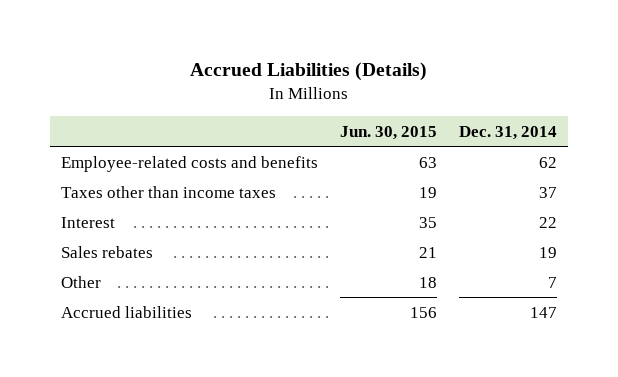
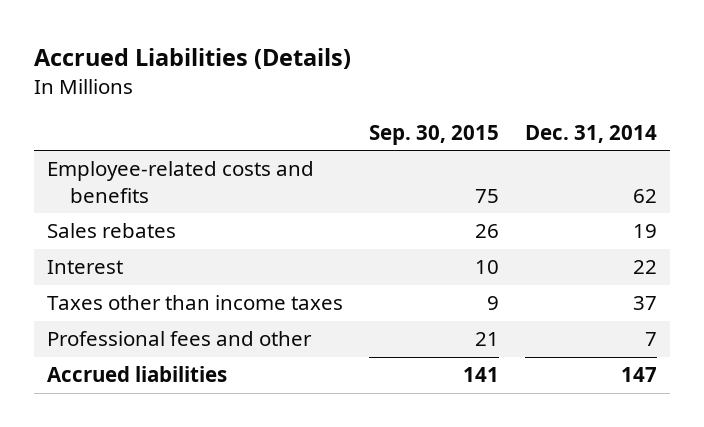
[339,125,437,140] Jun. 30, 2015 -> none
none -> [369,124,500,145] Sep. 30, 2015
[60,275,101,288] Other -> none
[60,216,115,228] Interest -> [47,260,124,275] Interest
[60,185,276,198] Taxes other than income taxes -> [47,295,344,311] Taxes other than income taxes
none -> [47,331,313,347] Professional fees and other

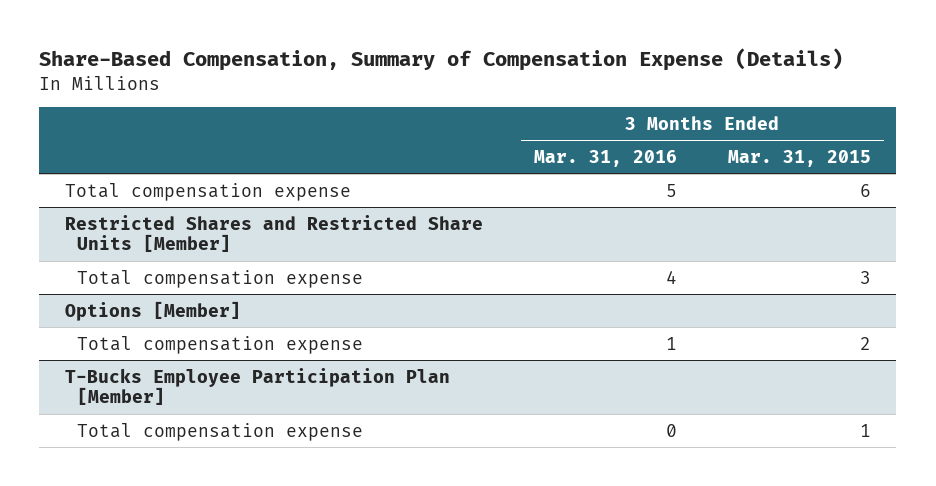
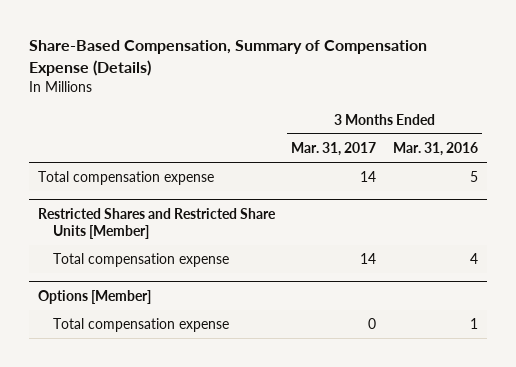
[727,149,871,167] Mar. 31, 2015 -> none
none -> [291,142,377,157] Mar. 31, 2017
[64,367,450,406] T-Bucks Employee Participation Plan [Member] -> none
[77,422,364,441] Total compensation expense -> none

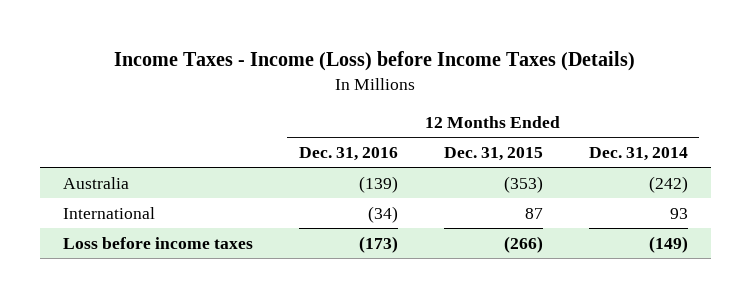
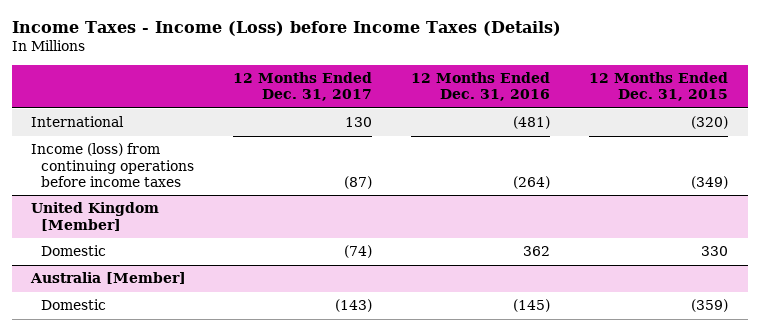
[588,146,688,161] Dec. 31, 2014 -> none
none -> [232,72,372,102] 12 Months Ended Dec. 31, 2017
[62,176,129,189] Australia -> none
[367,205,398,223] (34) -> [513,116,551,130] (481)
[524,207,543,219] 87 -> [691,116,729,130] (320)
[62,236,253,249] Loss before income taxes -> [31,143,194,187] Income (loss) from continuing operations before income taxes
[358,235,398,253] (173) -> [513,175,551,189] (264)
[503,235,543,253] (266) -> [691,175,729,189] (349)
none -> [31,202,160,231] United Kingdom [Member]
none -> [40,245,106,257] Domestic
none -> [30,272,187,285] Australia [Member]
none -> [40,299,106,311] Domestic

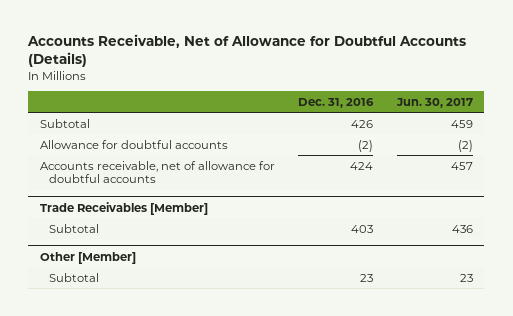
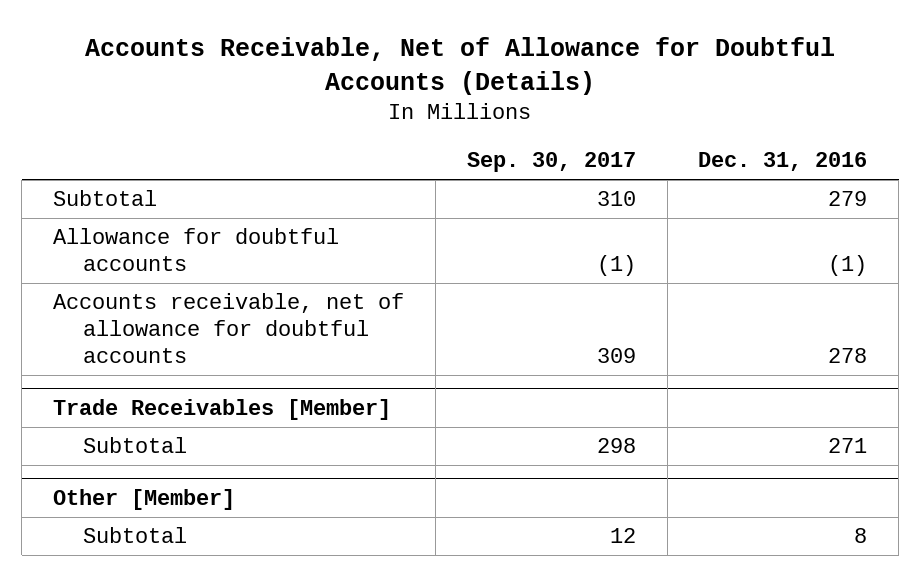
[395,97,473,108] Jun. 30, 2017 -> none
none -> [466,152,636,173] Sep. 30, 2017
[351,119,374,128] 426 -> [828,191,868,207] 279
[358,139,374,152] (2) -> [828,255,868,277] (1)
[350,161,374,170] 424 -> [828,348,868,364] 278
[351,224,374,233] 403 -> [828,438,868,454] 271
[360,273,374,282] 23 -> [854,528,868,544] 8

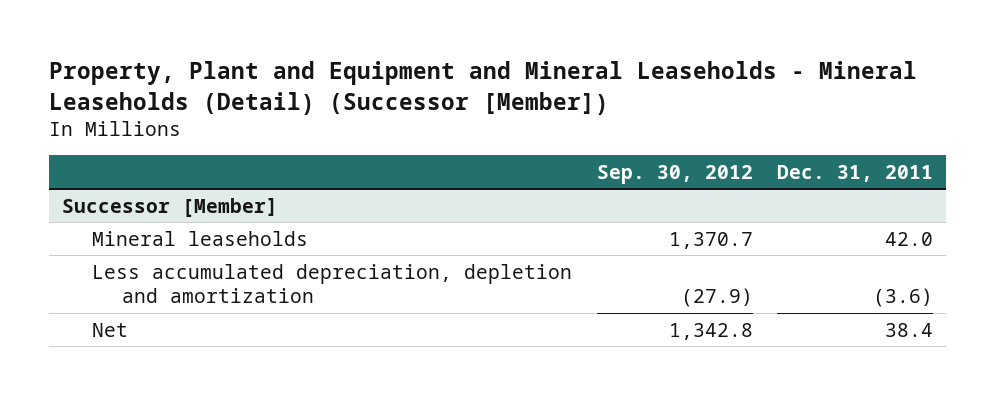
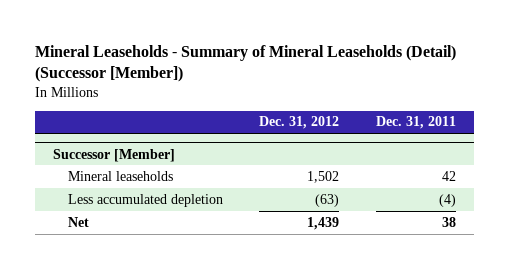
[49,61,918,115] Property, Plant and Equipment and Mineral Leaseholds - Mineral Leaseholds (Detail) (Successor [Member]) -> [35,44,457,83] Mineral Leaseholds - Summary of Mineral Leaseholds (Detail) (Successor [Member])
[596,164,753,184] Sep. 30, 2012 -> none
none -> [259,116,340,130] Dec. 31, 2012
[885,231,934,246] 42.0 -> [441,170,456,181] 42
[91,263,572,304] Less accumulated depreciation, depletion and amortization -> [67,193,223,207] Less accumulated depletion
[873,288,934,308] (3.6) -> [438,193,456,207] (4)
[885,322,934,337] 38.4 -> [441,216,456,227] 38

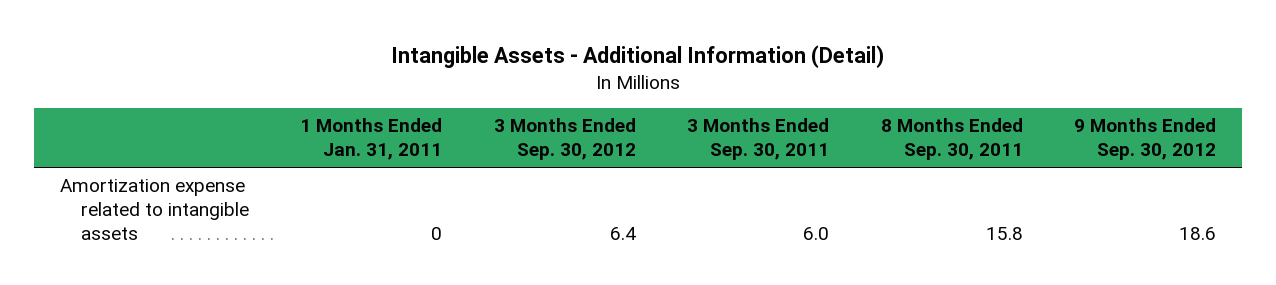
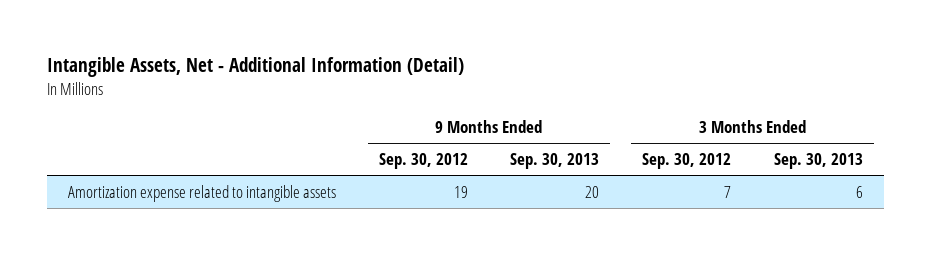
[391,45,885,69] Intangible Assets - Additional Information (Detail) -> [46,57,464,78] Intangible Assets, Net - Additional Information (Detail)
[300,118,443,161] 1 Months Ended Jan. 31, 2011 -> none
[687,118,830,161] 3 Months Ended Sep. 30, 2011 -> none
[880,118,1023,161] 8 Months Ended Sep. 30, 2011 -> none
none -> [510,153,600,170] Sep. 30, 2013
none -> [773,153,863,170] Sep. 30, 2013
[609,227,636,241] 6.4 -> [724,185,732,198] 7
[1179,227,1217,241] 18.6 -> [453,185,468,198] 19

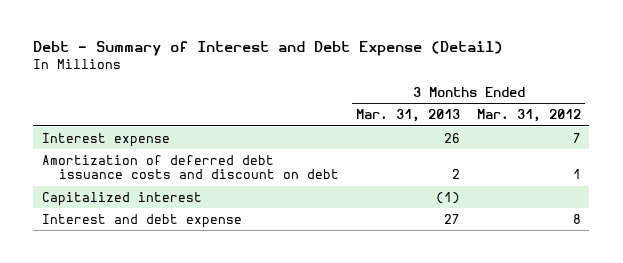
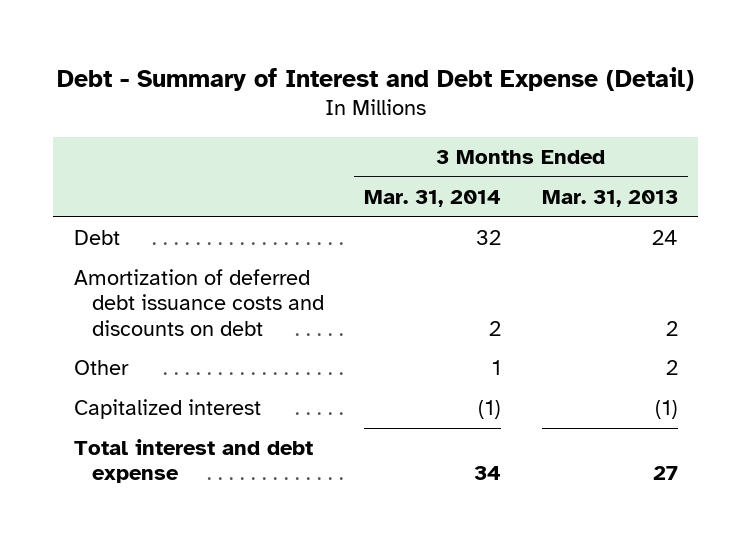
[476,109,581,123] Mar. 31, 2012 -> none
none -> [364,190,502,208] Mar. 31, 2014
[41,132,170,147] Interest expense -> none
none -> [73,230,120,246] Debt
[41,154,340,180] Amortization of deferred debt issuance costs and discount on debt -> [73,269,324,336] Amortization of deferred debt issuance costs and discounts on debt
none -> [73,360,129,376] Other
[41,213,242,228] Interest and debt expense -> [73,439,313,484] Total interest and debt expense

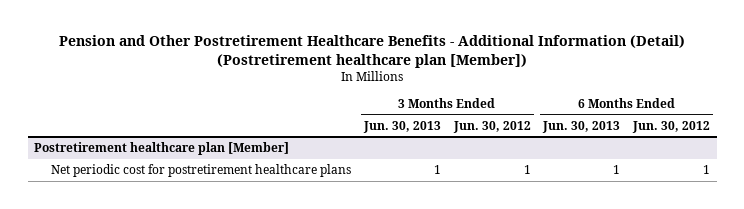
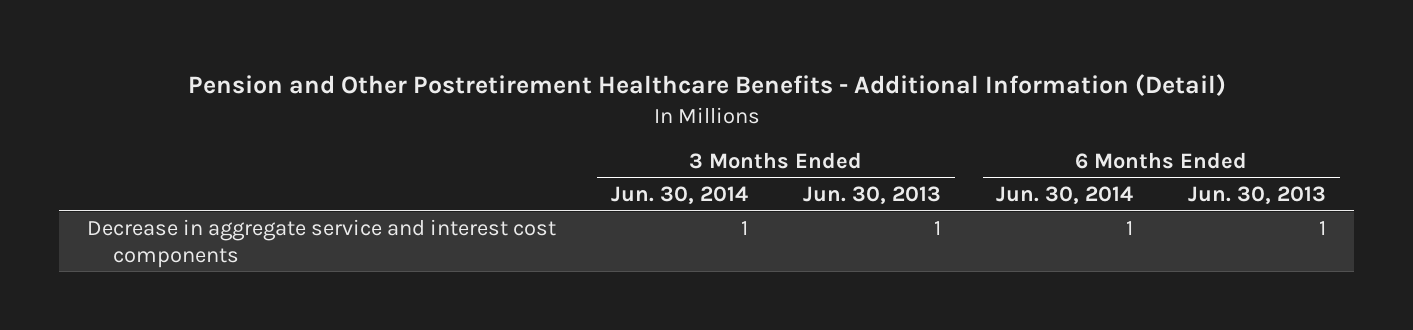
[59,35,686,68] Pension and Other Postretirement Healthcare Benefits - Additional Information (Detail) (Postretirement healthcare plan [Member]) -> [187,74,1226,97] Pension and Other Postretirement Healthcare Benefits - Additional Information (Detail)
[452,120,531,133] Jun. 30, 2012 -> none
[632,120,711,133] Jun. 30, 2012 -> none
none -> [611,186,749,205] Jun. 30, 2014
none -> [996,186,1134,205] Jun. 30, 2014
[33,142,289,156] Postretirement healthcare plan [Member] -> none
[50,164,351,178] Net periodic cost for postretirement healthcare plans -> [86,219,556,268] Decrease in aggregate service and interest cost components

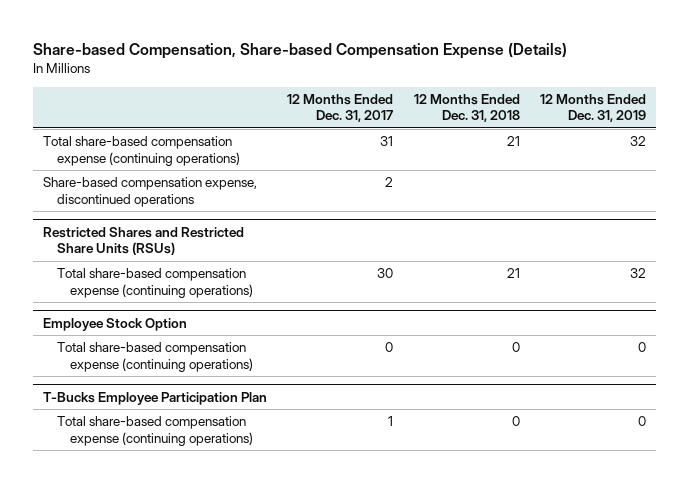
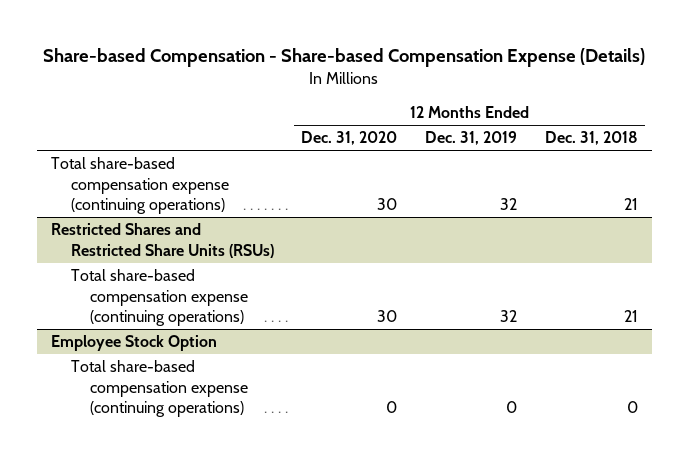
[33,42,568,59] Share-based Compensation, Share-based Compensation Expense (Details) -> [43,48,646,68] Share-based Compensation - Share-based Compensation Expense (Details)
[287,93,394,123] 12 Months Ended Dec. 31, 2017 -> none
none -> [301,131,398,146] Dec. 31, 2020
[43,177,258,207] Share-based compensation expense, discontinued operations -> none
[43,391,268,405] T-Bucks Employee Participation Plan -> none
[56,416,253,446] Total share-based compensation expense (continuing operations) -> none

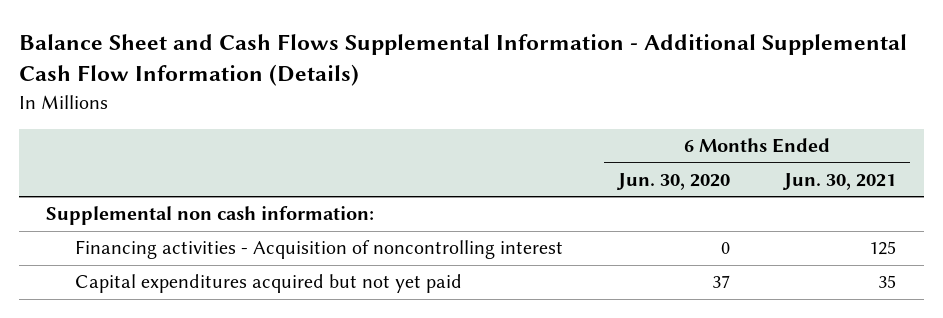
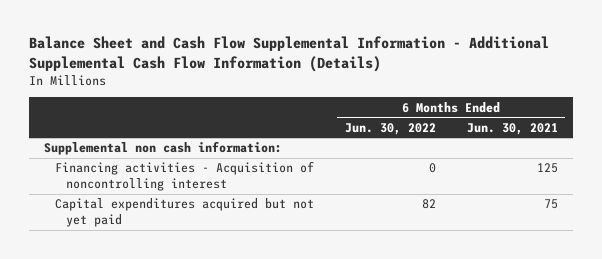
[19,34,908,87] Balance Sheet and Cash Flows Supplemental Information - Additional Supplemental Cash Flow Information (Details) -> [28,36,549,72] Balance Sheet and Cash Flow Supplemental Information - Additional Supplemental Cash Flow Information (Details)
[615,172,730,190] Jun. 30, 2020 -> none
none -> [344,122,436,135] Jun. 30, 2022
[878,275,897,289] 35 -> [543,199,558,210] 75

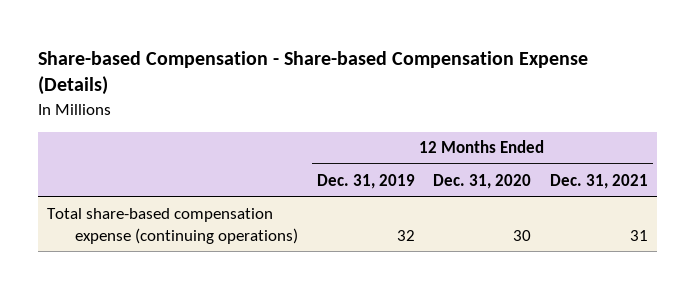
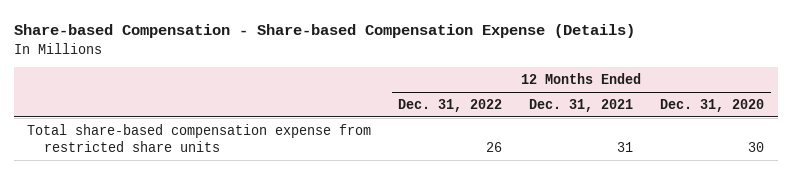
[316,173,415,189] Dec. 31, 2019 -> none
none -> [398,98,503,112] Dec. 31, 2022
[47,207,298,244] Total share-based compensation expense (continuing operations) -> [27,123,372,152] Total share-based compensation expense from restricted share units

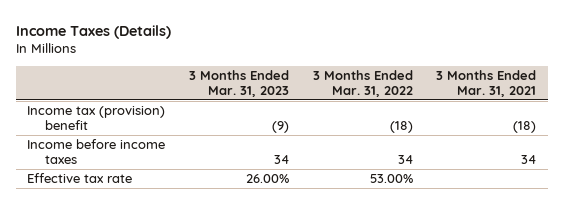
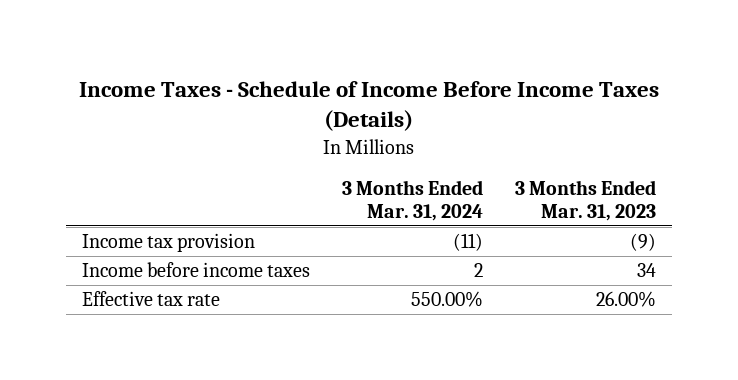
[15,24,171,39] Income Taxes (Details) -> [79,80,660,132] Income Taxes - Schedule of Income Before Income Taxes (Details)
[312,69,413,97] 3 Months Ended Mar. 31, 2022 -> none
[436,69,537,97] 3 Months Ended Mar. 31, 2021 -> none
none -> [342,179,484,222] 3 Months Ended Mar. 31, 2024
[27,106,166,130] Income tax (provision) benefit -> [82,233,256,253] Income tax provision

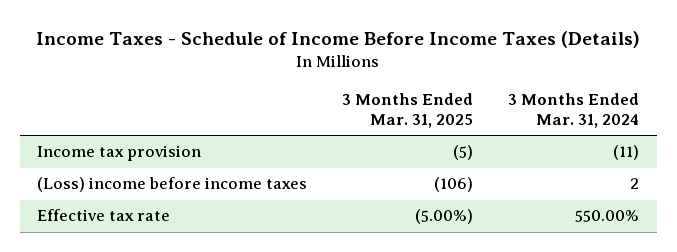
[515,179,657,222] 3 Months Ended Mar. 31, 2023 -> none
none -> [342,93,474,129] 3 Months Ended Mar. 31, 2025
[82,262,311,278] Income before income taxes -> [37,177,308,193] (Loss) income before income taxes

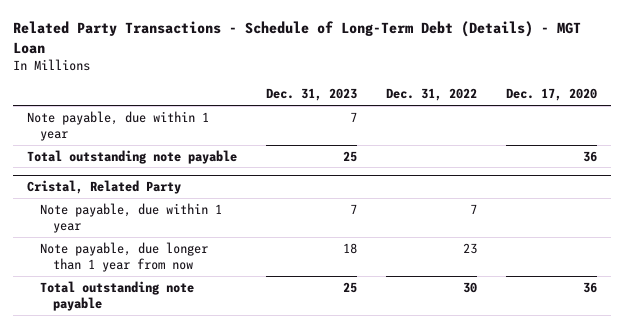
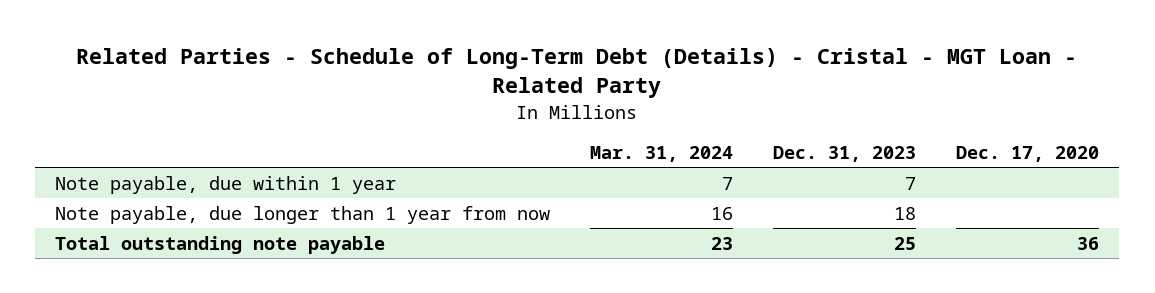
[12,20,581,54] Related Party Transactions - Schedule of Long-Term Debt (Details) - MGT Loan -> [76,48,1078,99] Related Parties - Schedule of Long-Term Debt (Details) - Cristal - MGT Loan - Related Party
[385,88,477,102] Dec. 31, 2022 -> none
none -> [590,146,734,163] Mar. 31, 2024
[27,149,238,164] Total outstanding note payable -> none
[27,179,182,194] Cristal, Related Party -> none
[40,202,223,234] Note payable, due within 1 year -> none

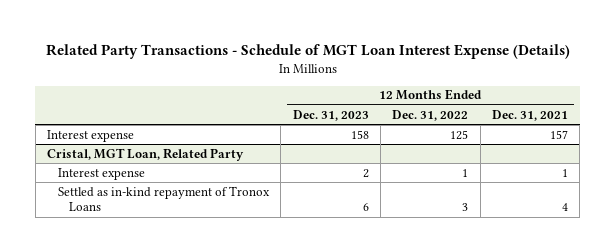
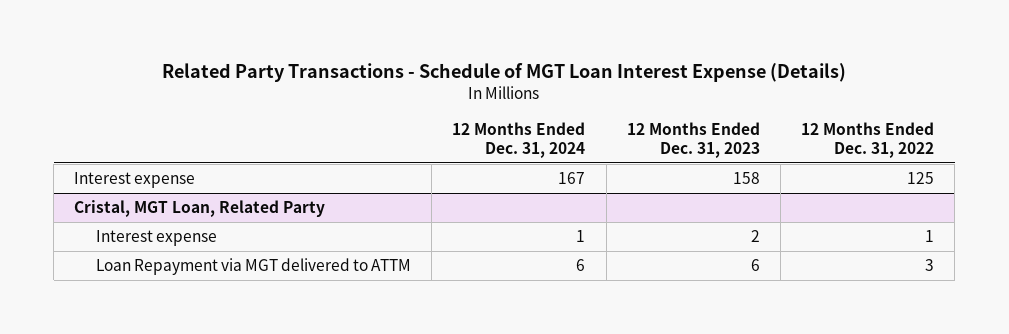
[491,109,568,121] Dec. 31, 2021 -> none
none -> [452,121,586,158] 12 Months Ended Dec. 31, 2024
[58,185,271,212] Settled as in-kind repayment of Tronox Loans -> [95,258,411,276] Loan Repayment via MGT delivered to ATTM

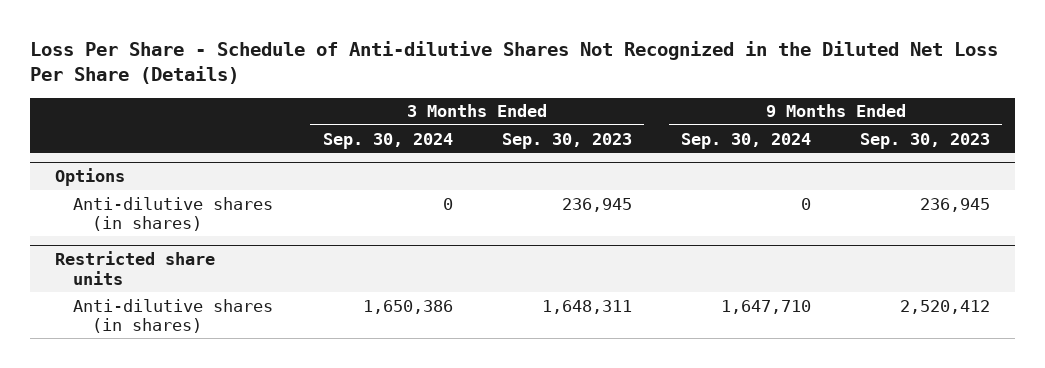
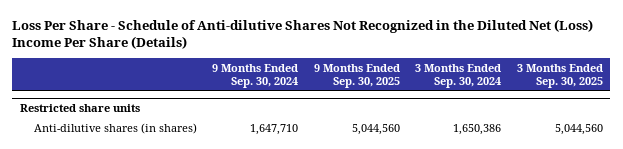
[30,40,999,85] Loss Per Share - Schedule of Anti-dilutive Shares Not Recognized in the Diluted Net Loss Per Share (Details) -> [12,18,594,49] Loss Per Share - Schedule of Anti-dilutive Shares Not Recognized in the Diluted Net (Loss) Income Per Share (Details)
[501,132,632,149] Sep. 30, 2023 -> none
[860,132,991,149] Sep. 30, 2023 -> none
none -> [313,63,400,89] 9 Months Ended Sep. 30, 2025
none -> [516,63,603,89] 3 Months Ended Sep. 30, 2025
[54,168,125,187] Options -> none
[73,196,274,231] Anti-dilutive shares (in shares) -> none

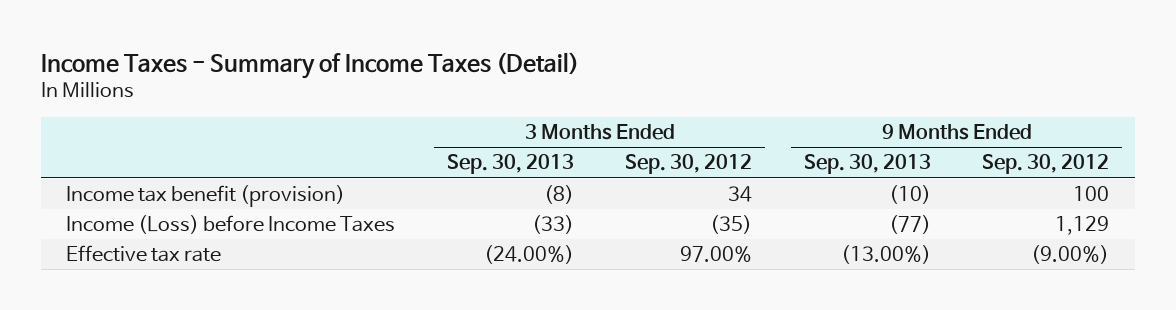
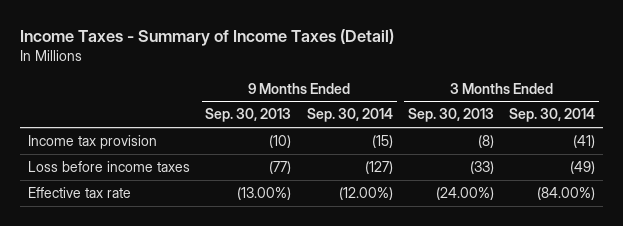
[625,154,753,175] Sep. 30, 2012 -> none
[982,154,1110,175] Sep. 30, 2012 -> none
none -> [306,108,393,123] Sep. 30, 2014
none -> [509,108,596,123] Sep. 30, 2014
[66,185,346,208] Income tax benefit (provision) -> [28,135,158,150] Income tax provision
[66,215,396,235] Income (Loss) before Income Taxes -> [28,161,191,173] Loss before income taxes

